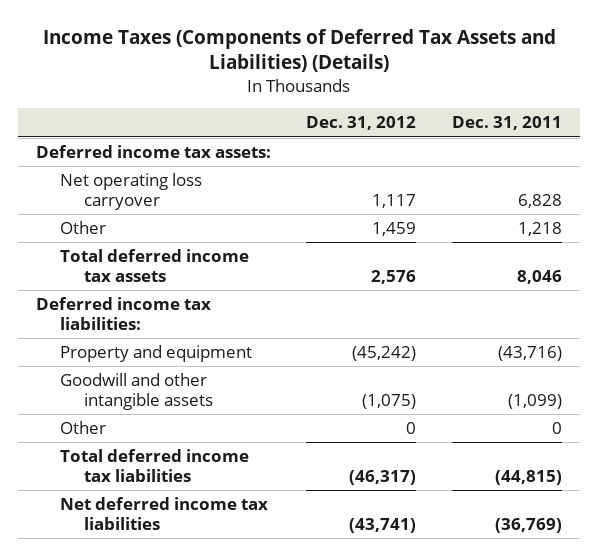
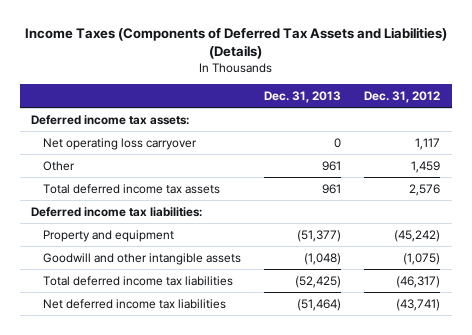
[452,116,563,131] Dec. 31, 2011 -> none
none -> [264,90,342,103] Dec. 31, 2013
[59,421,106,435] Other -> none

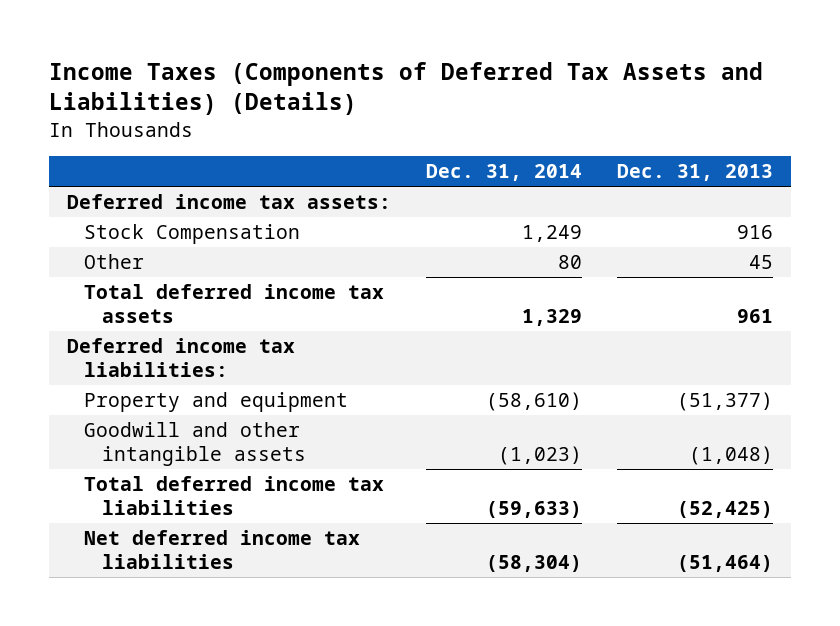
[364,90,441,103] Dec. 31, 2012 -> none
none -> [426,164,583,182] Dec. 31, 2014
[42,137,197,150] Net operating loss carryover -> none
none -> [84,224,301,245] Stock Compensation
[322,160,342,171] 961 -> [749,255,774,270] 45

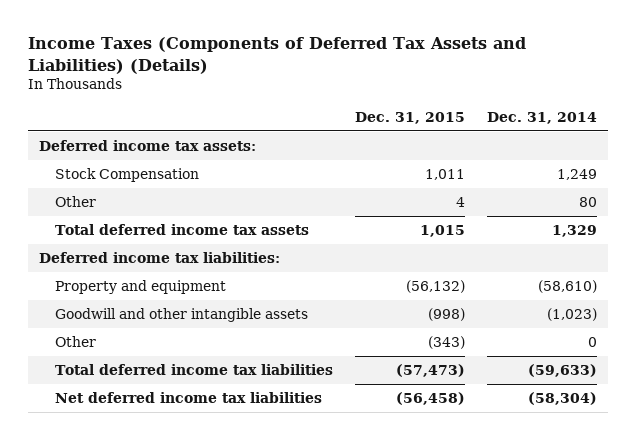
[617,164,774,182] Dec. 31, 2013 -> none
none -> [354,111,465,124] Dec. 31, 2015
none -> [55,335,97,347] Other

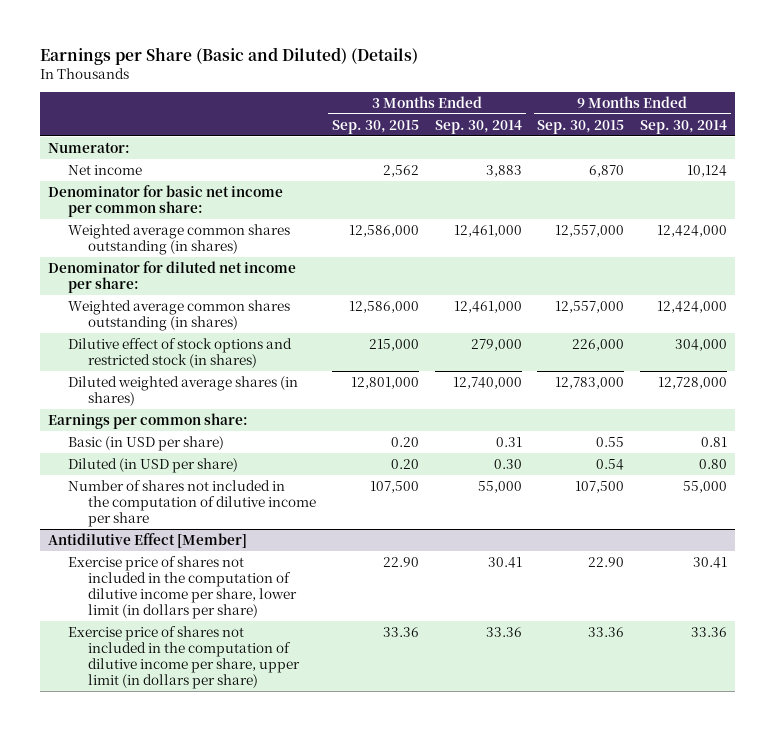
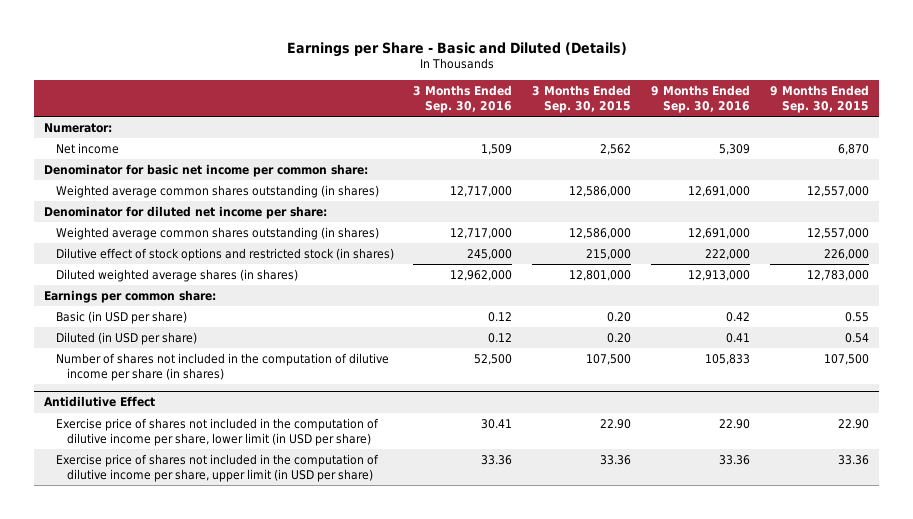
[39,46,418,65] Earnings per Share (Basic and Diluted) (Details) -> [286,41,627,57] Earnings per Share - Basic and Diluted (Details)
[434,119,522,134] Sep. 30, 2014 -> none
[640,119,728,134] Sep. 30, 2014 -> none
none -> [413,84,513,113] 3 Months Ended Sep. 30, 2016
none -> [650,84,750,113] 9 Months Ended Sep. 30, 2016
[67,479,316,527] Number of shares not included in the computation of dilutive income per share -> [55,352,389,381] Number of shares not included in the computation of dilutive income per share (in shares)
[47,532,247,548] Antidilutive Effect [Member] -> [44,396,156,408] Antidilutive Effect
[67,555,297,620] Exercise price of shares not included in the computation of dilutive income per share, lower limit (in dollars per share) -> [55,417,379,446] Exercise price of shares not included in the computation of dilutive income per share, lower limit (in USD per share)
[67,625,300,690] Exercise price of shares not included in the computation of dilutive income per share, upper limit (in dollars per share) -> [55,453,379,482] Exercise price of shares not included in the computation of dilutive income per share, upper limit (in USD per share)

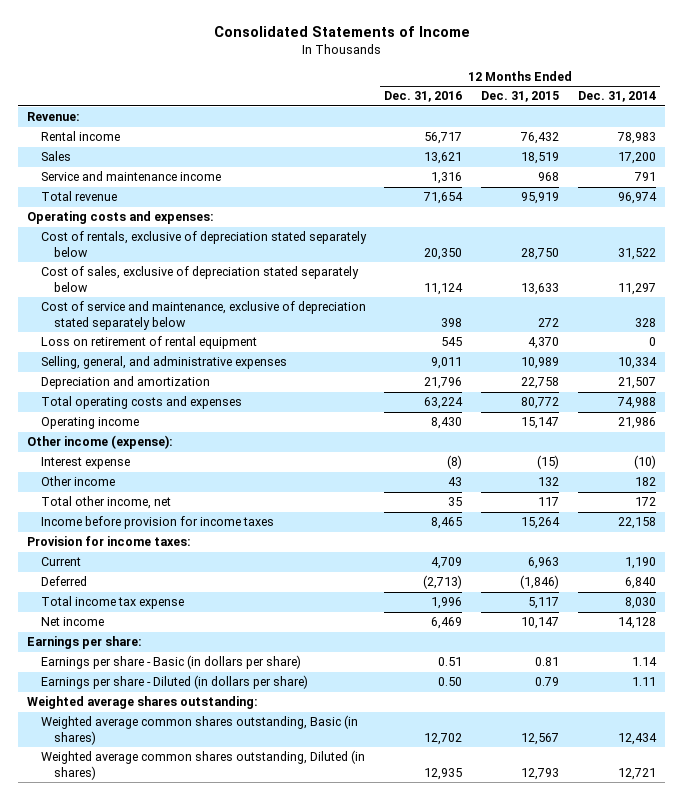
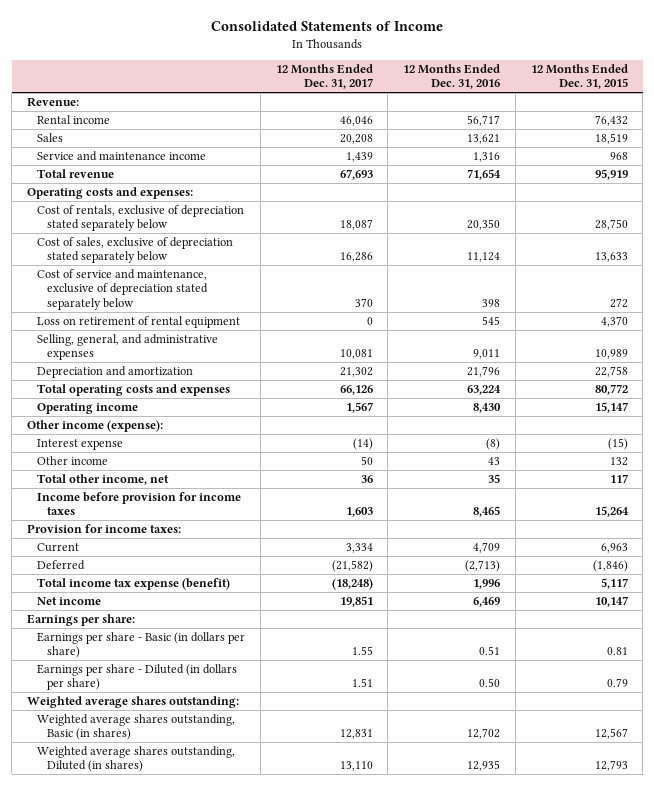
[577,91,656,103] Dec. 31, 2014 -> none
none -> [275,63,373,90] 12 Months Ended Dec. 31, 2017
[40,596,184,610] Total income tax expense -> [37,577,231,590] Total income tax expense (benefit)
[40,715,358,745] Weighted average common shares outstanding, Basic (in shares) -> [37,713,236,741] Weighted average shares outstanding, Basic (in shares)
[40,750,365,780] Weighted average common shares outstanding, Diluted (in shares) -> [37,745,236,773] Weighted average shares outstanding, Diluted (in shares)

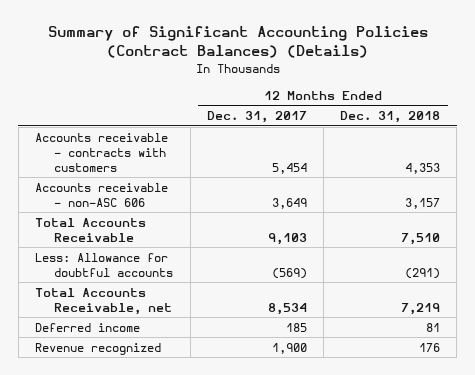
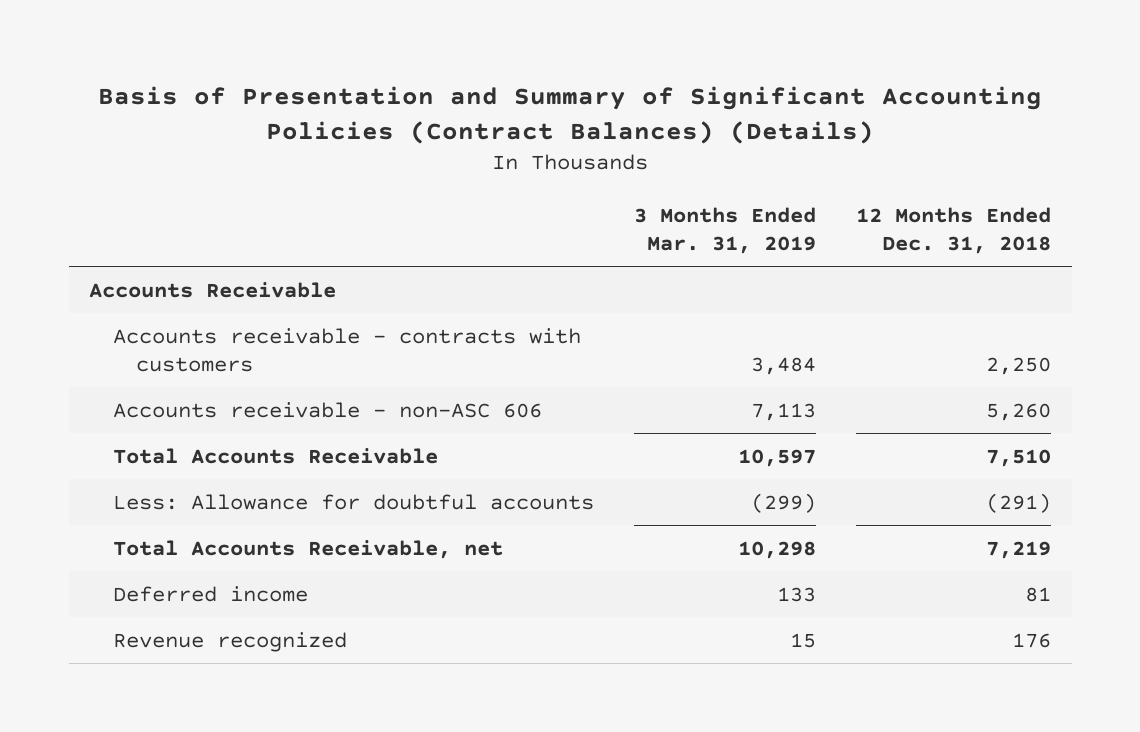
[47,26,428,59] Summary of Significant Accounting Policies (Contract Balances) (Details) -> [98,85,1043,144] Basis of Presentation and Summary of Significant Accounting Policies (Contract Balances) (Details)
[206,111,307,124] Dec. 31, 2017 -> none
none -> [634,206,817,254] 3 Months Ended Mar. 31, 2019
none -> [88,281,336,298] Accounts Receivable
[405,162,441,174] 4,353 -> [986,356,1052,375] 2,250
[405,197,441,209] 3,157 -> [986,402,1052,421] 5,260

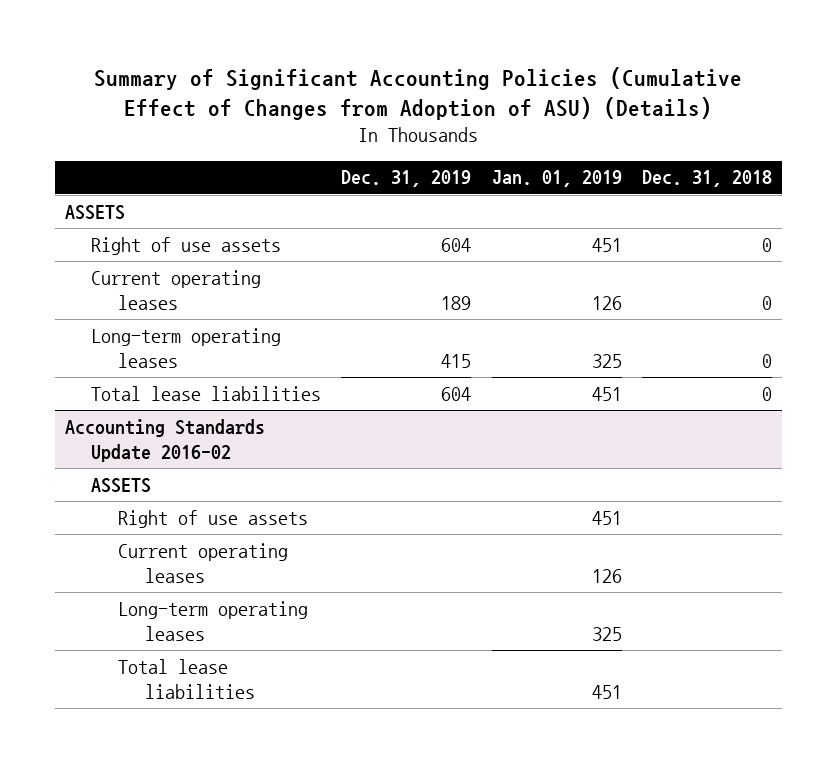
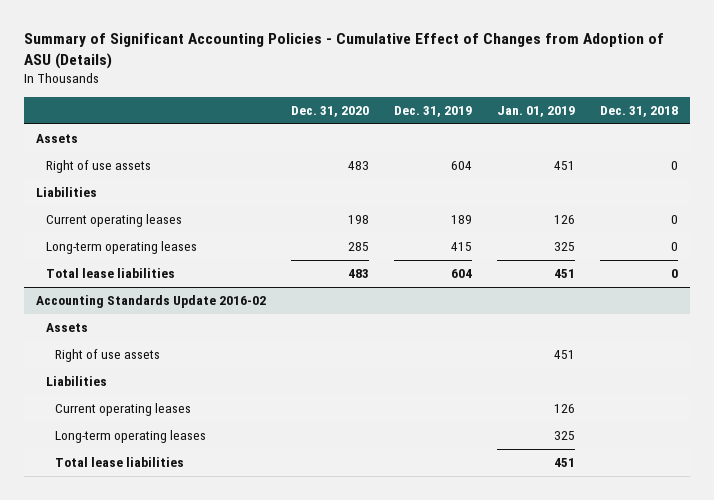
[94,66,743,120] Summary of Significant Accounting Policies (Cumulative Effect of Changes from Adoption of ASU) (Details) -> [23,33,664,70] Summary of Significant Accounting Policies - Cumulative Effect of Changes from Adoption of ASU (Details)
none -> [291,106,370,118] Dec. 31, 2020
[64,204,125,220] ASSETS -> [36,134,79,144] Assets
none -> [36,187,98,198] Liabilities
[91,477,152,493] ASSETS -> [45,323,88,333] Assets
none -> [45,376,107,387] Liabilities

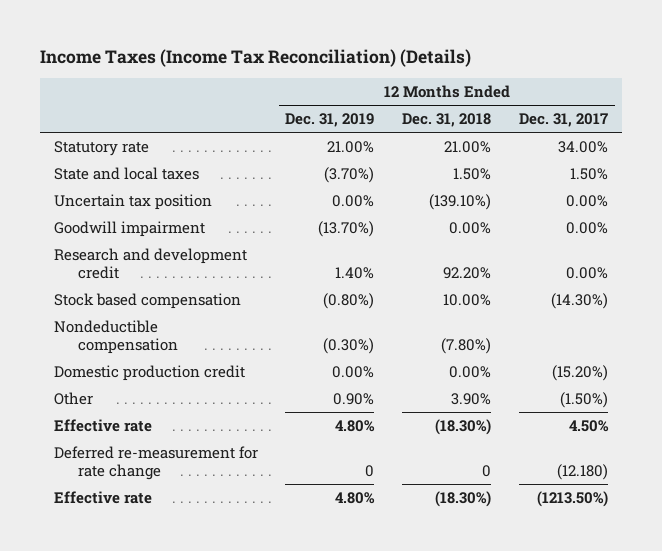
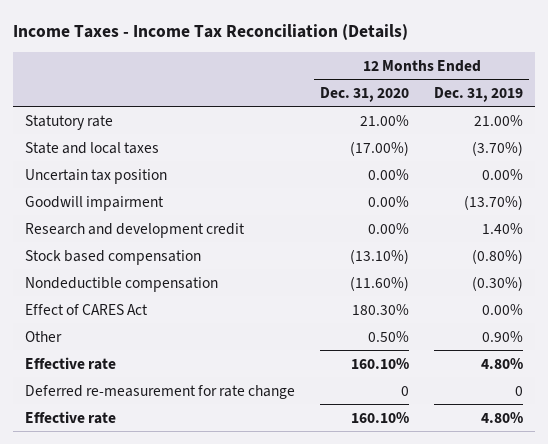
[39,49,471,68] Income Taxes (Income Tax Reconciliation) (Details) -> [12,23,408,40] Income Taxes - Income Tax Reconciliation (Details)
[402,113,492,128] Dec. 31, 2018 -> none
[518,113,608,128] Dec. 31, 2017 -> none
none -> [320,86,410,102] Dec. 31, 2020
[53,364,245,381] Domestic production credit -> none
none -> [25,303,149,315] Effect of CARES Act

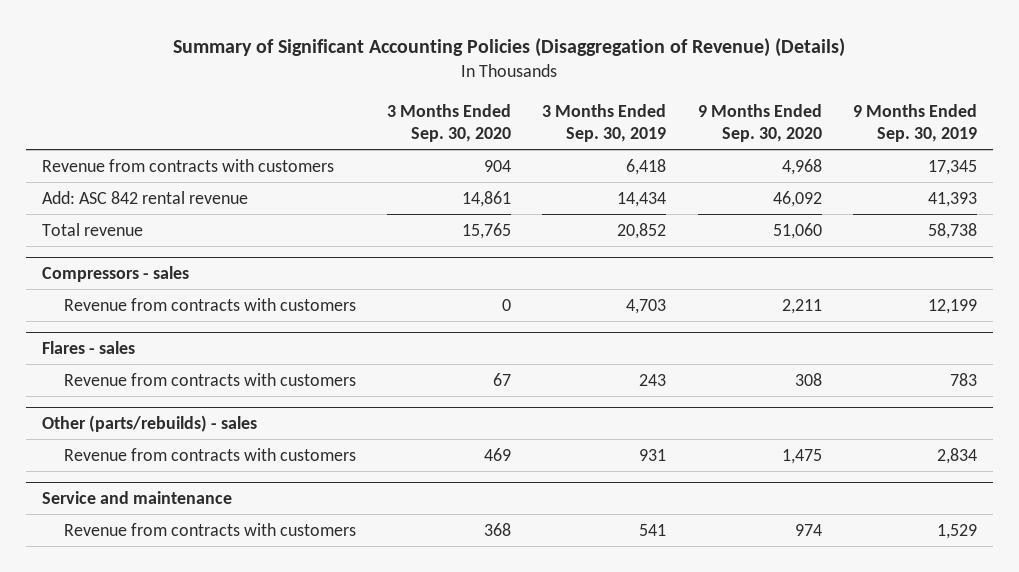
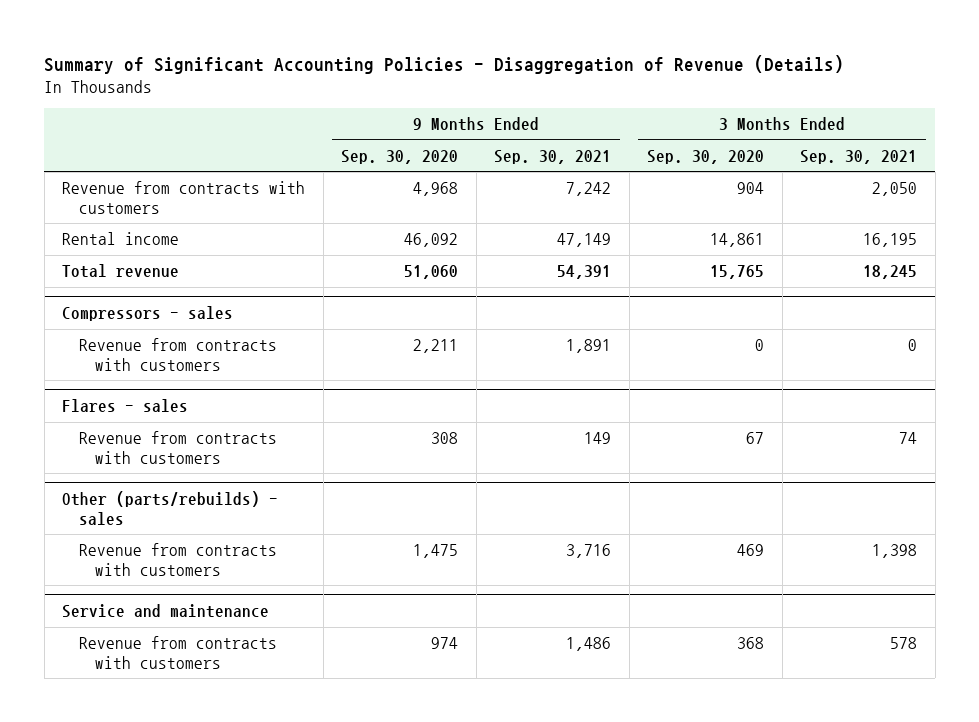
[173,38,846,58] Summary of Significant Accounting Policies (Disaggregation of Revenue) (Details) -> [44,54,845,74] Summary of Significant Accounting Policies - Disaggregation of Revenue (Details)
[542,103,667,143] 3 Months Ended Sep. 30, 2019 -> none
[852,103,977,143] 9 Months Ended Sep. 30, 2019 -> none
none -> [494,149,612,164] Sep. 30, 2021
none -> [800,149,918,164] Sep. 30, 2021
[41,190,248,204] Add: ASC 842 rental revenue -> [62,232,180,246] Rental income

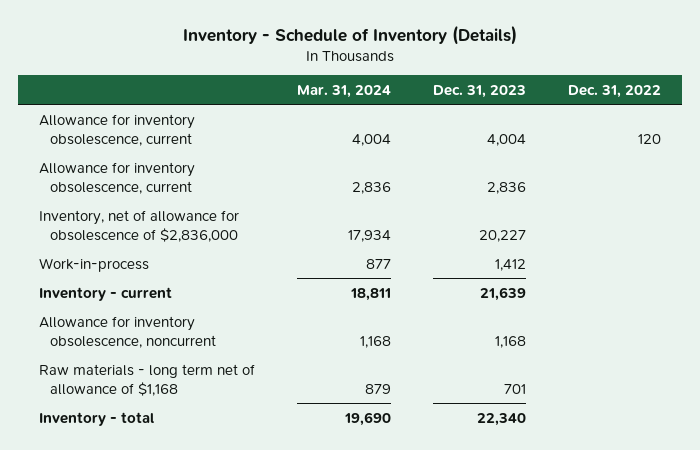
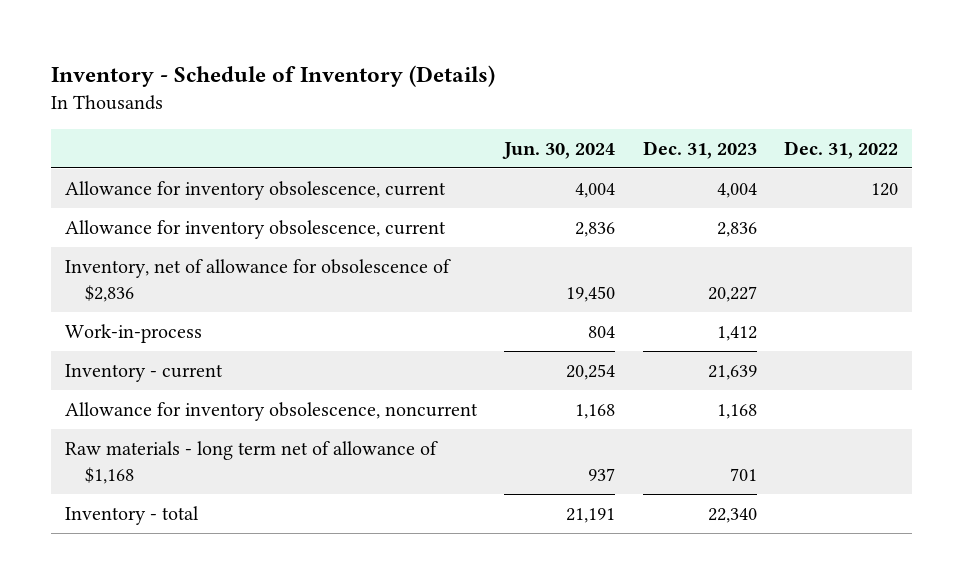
[296,84,391,98] Mar. 31, 2024 -> none
none -> [502,141,616,159] Jun. 30, 2024
[38,209,239,242] Inventory, net of allowance for obsolescence of $2,836,000 -> [65,259,452,302] Inventory, net of allowance for obsolescence of $2,836

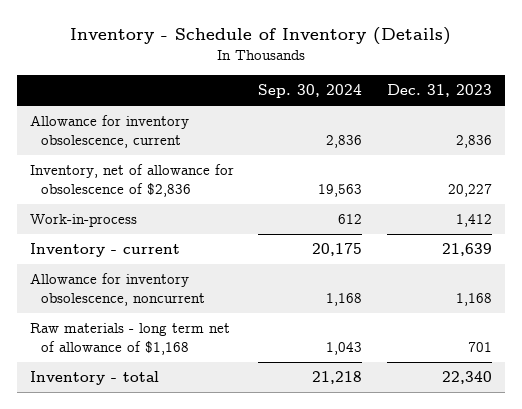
[502,141,616,159] Jun. 30, 2024 -> none
[784,140,899,159] Dec. 31, 2022 -> none
none -> [258,84,363,99] Sep. 30, 2024
[65,181,447,201] Allowance for inventory obsolescence, current -> none

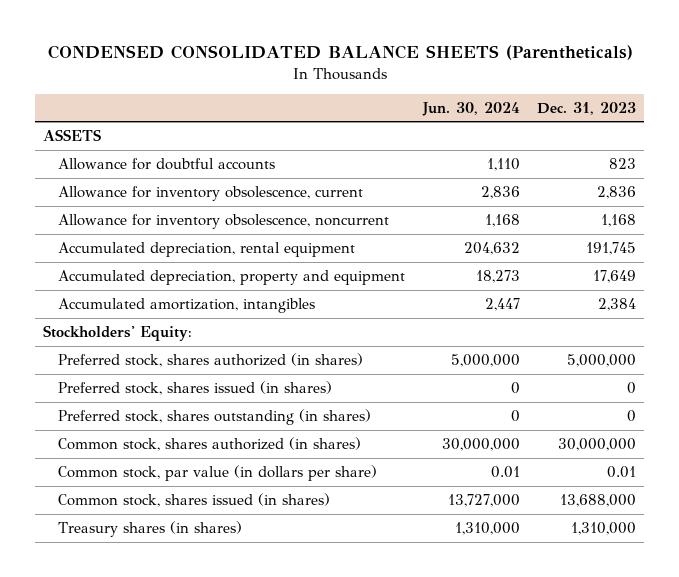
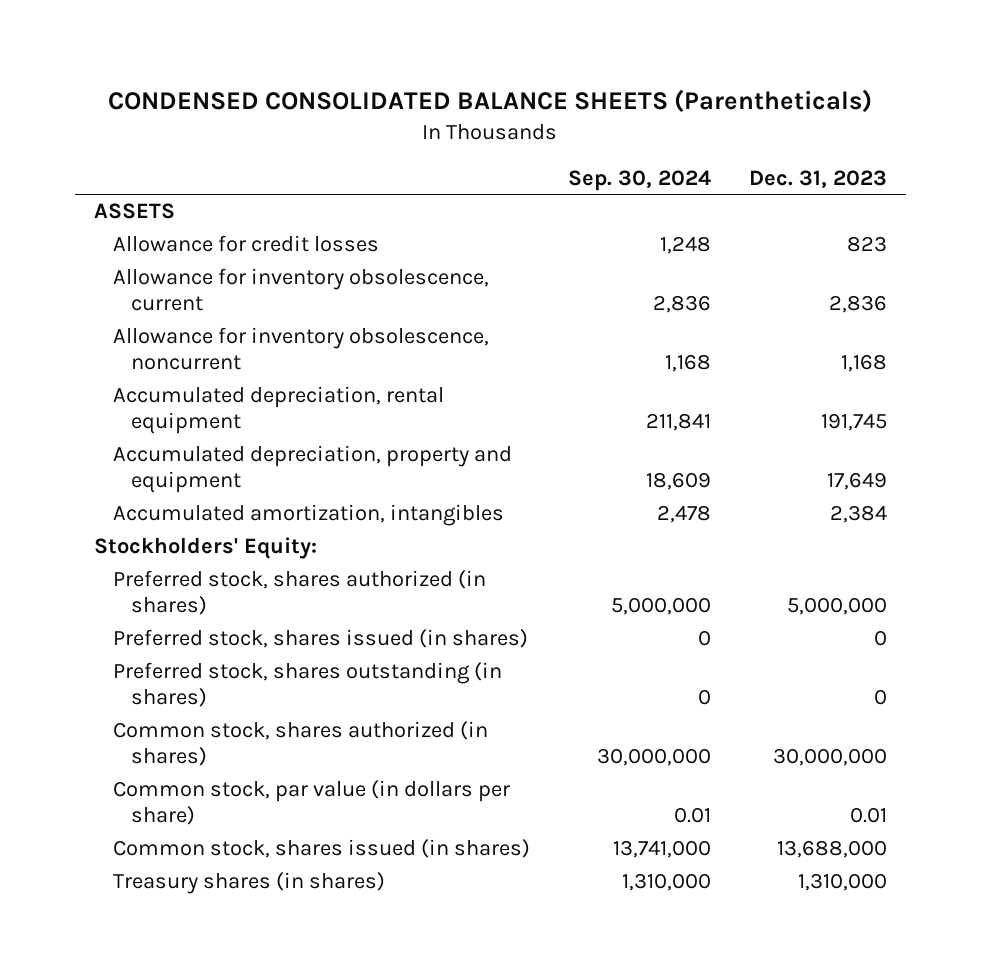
[421,101,520,116] Jun. 30, 2024 -> none
none -> [567,169,711,191] Sep. 30, 2024
[58,157,276,170] Allowance for doubtful accounts -> [112,235,379,253] Allowance for credit losses

